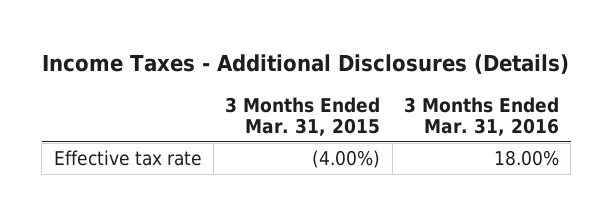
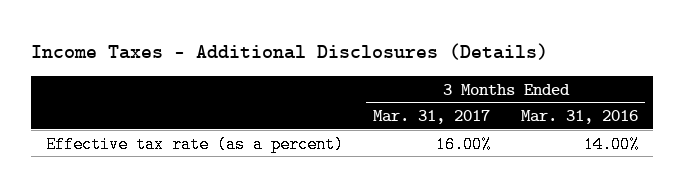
[225,96,381,137] 3 Months Ended Mar. 31, 2015 -> none
none -> [373,110,491,125] Mar. 31, 2017
[53,150,202,167] Effective tax rate -> [46,135,345,153] Effective tax rate (as a percent)
[493,150,559,167] 18.00% -> [583,135,639,153] 14.00%

